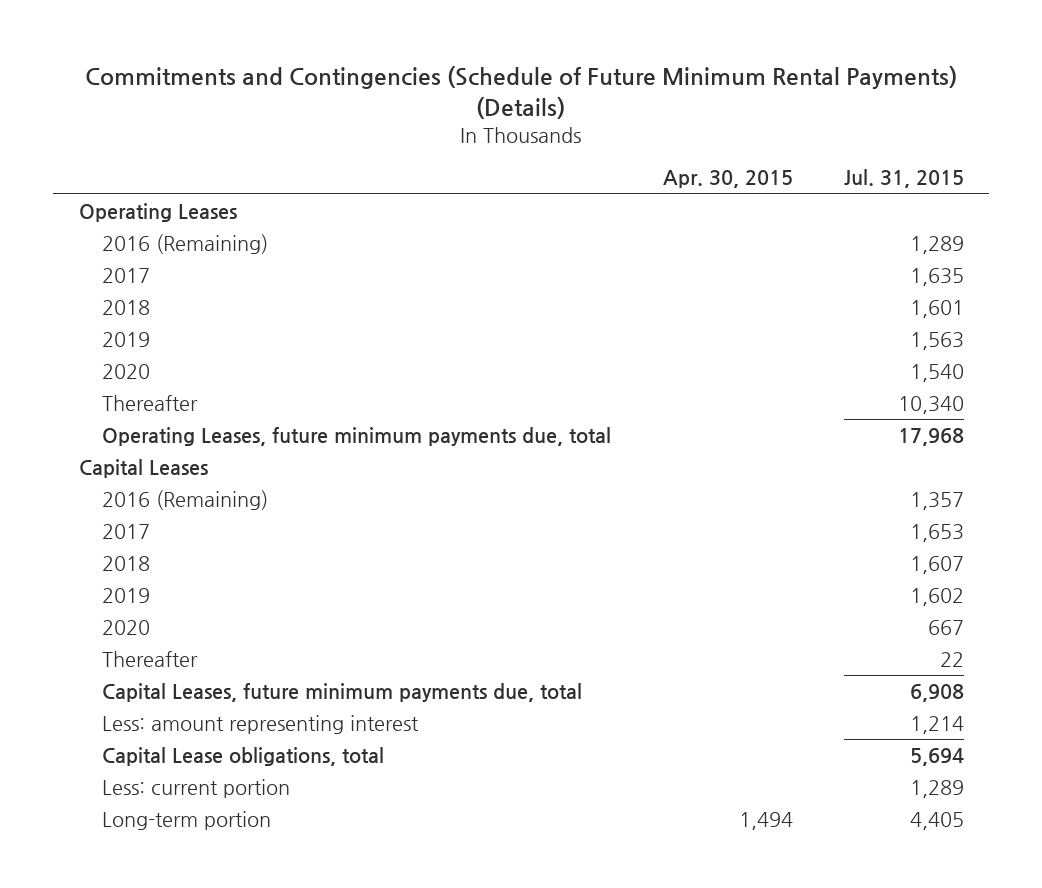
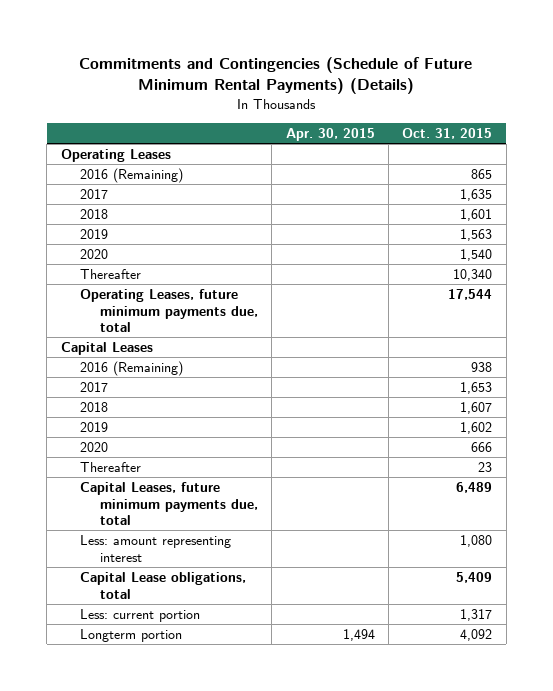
[843,169,964,189] Jul. 31, 2015 -> none
none -> [402,128,493,140] Oct. 31, 2015
[102,811,272,831] Long-term portion -> [80,628,183,642] Longterm portion

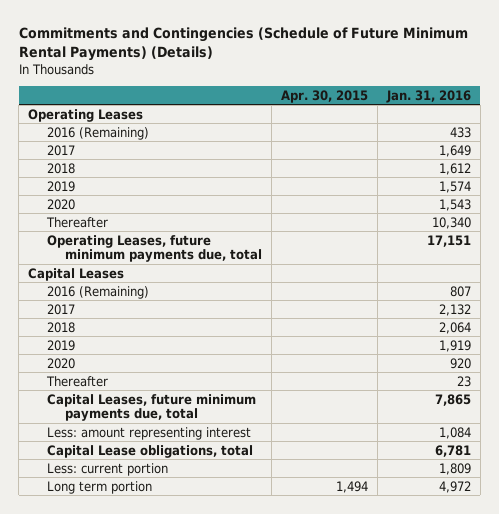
[402,128,493,140] Oct. 31, 2015 -> none
none -> [385,89,471,103] Jan. 31, 2016
[80,628,183,642] Longterm portion -> [46,480,152,494] Long term portion

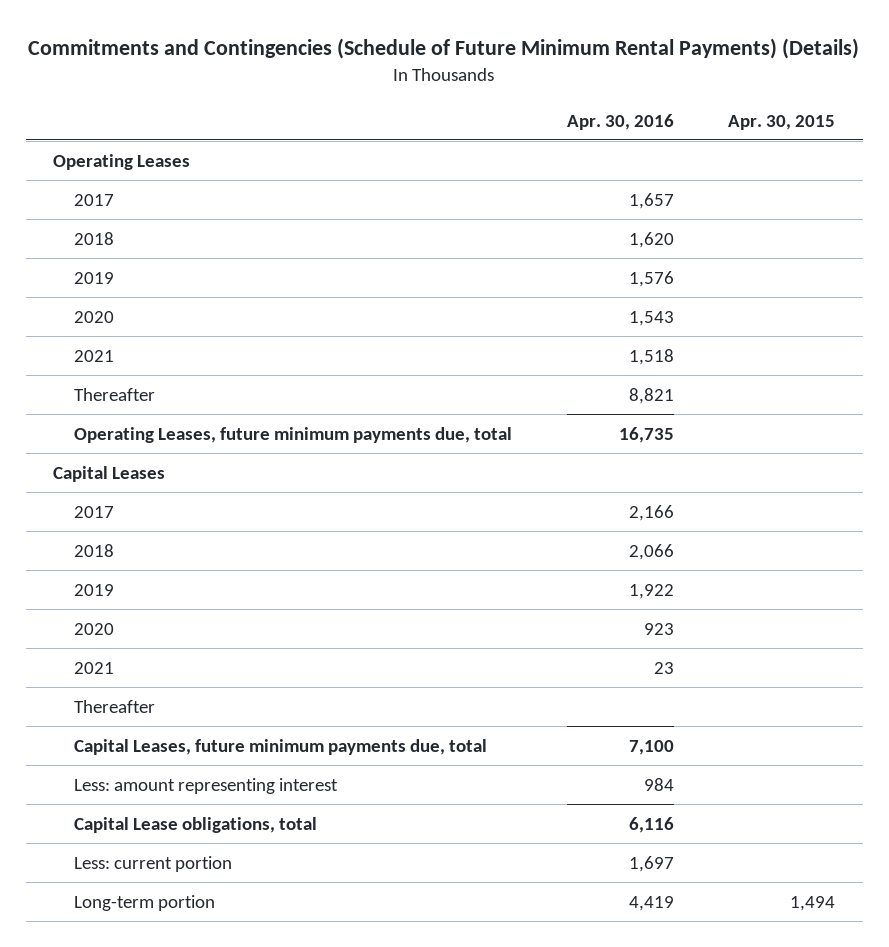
[385,89,471,103] Jan. 31, 2016 -> none
none -> [566,113,674,130] Apr. 30, 2016
[46,126,149,140] 2016 (Remaining) -> none
none -> [73,349,114,362] 2021
[46,285,149,299] 2016 (Remaining) -> none
none -> [73,661,114,674] 2021
[46,480,152,494] Long term portion -> [73,894,215,911] Long-term portion

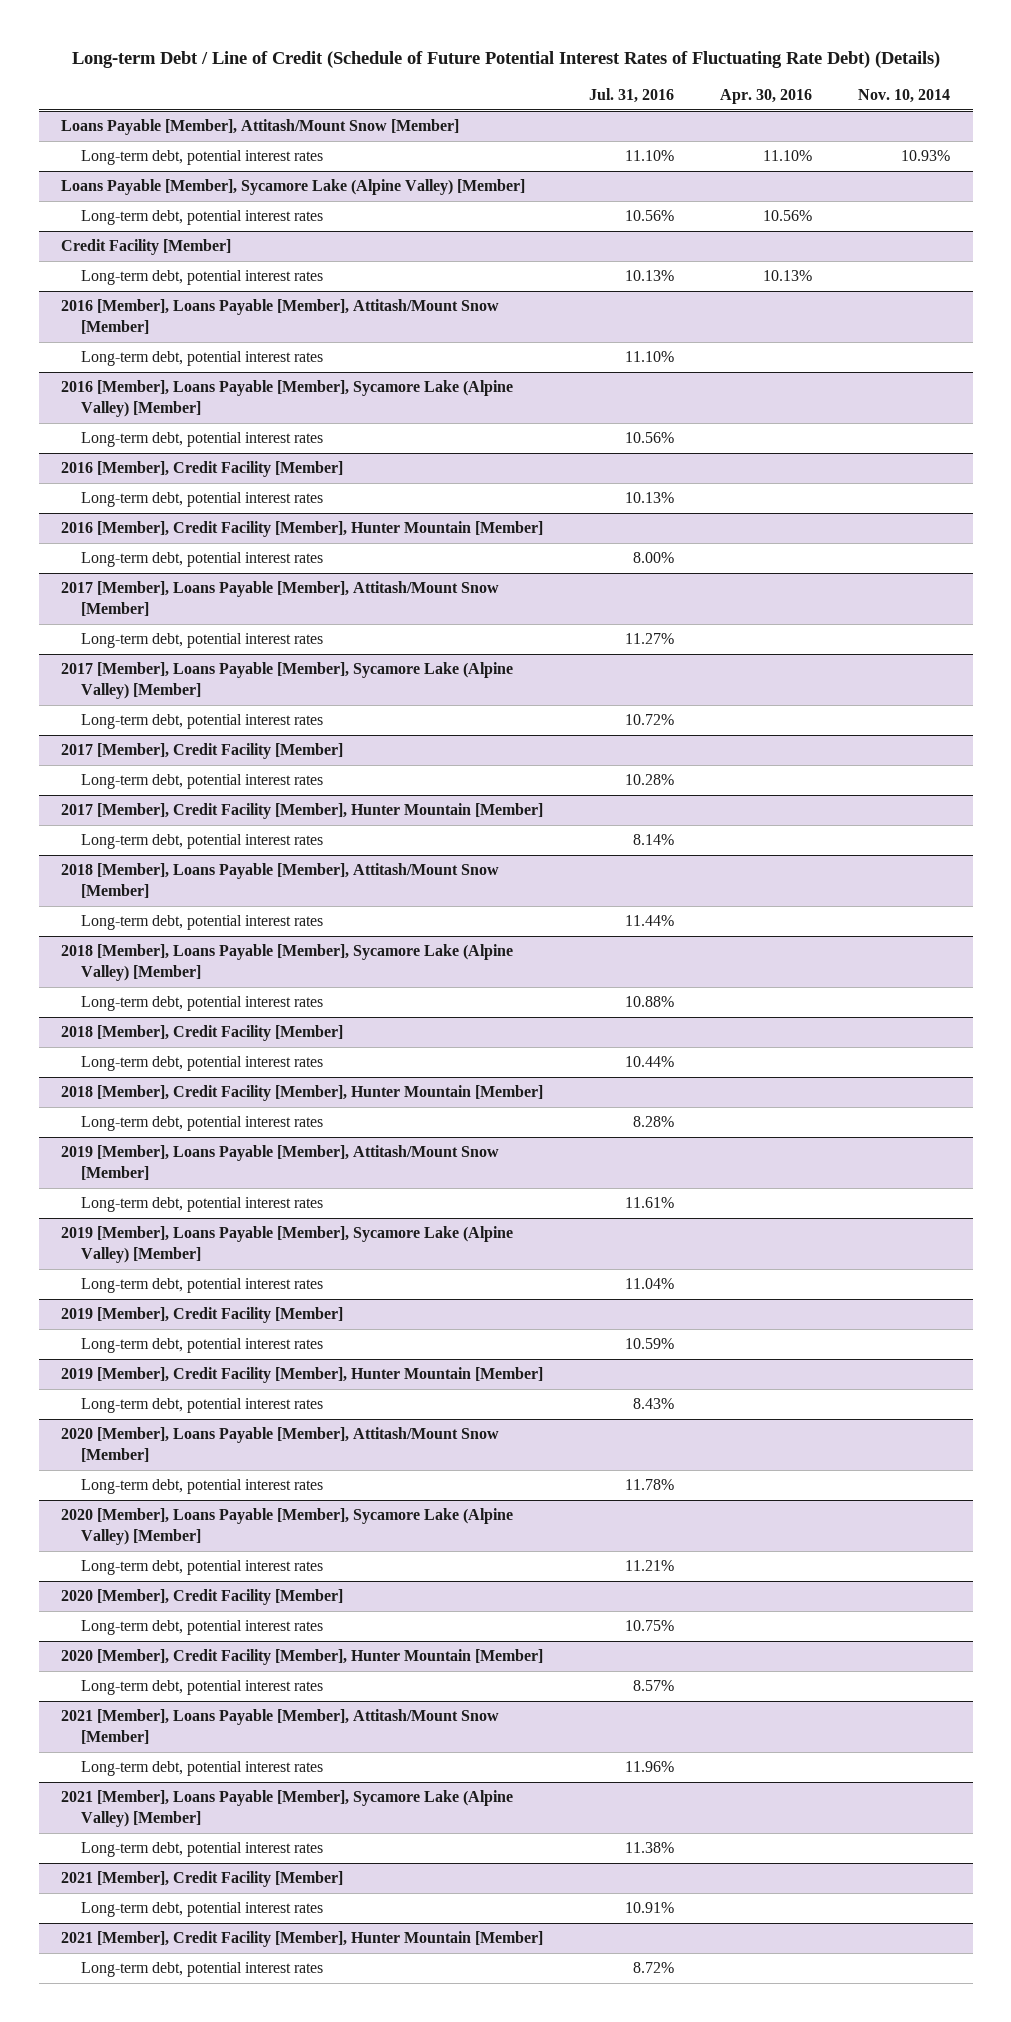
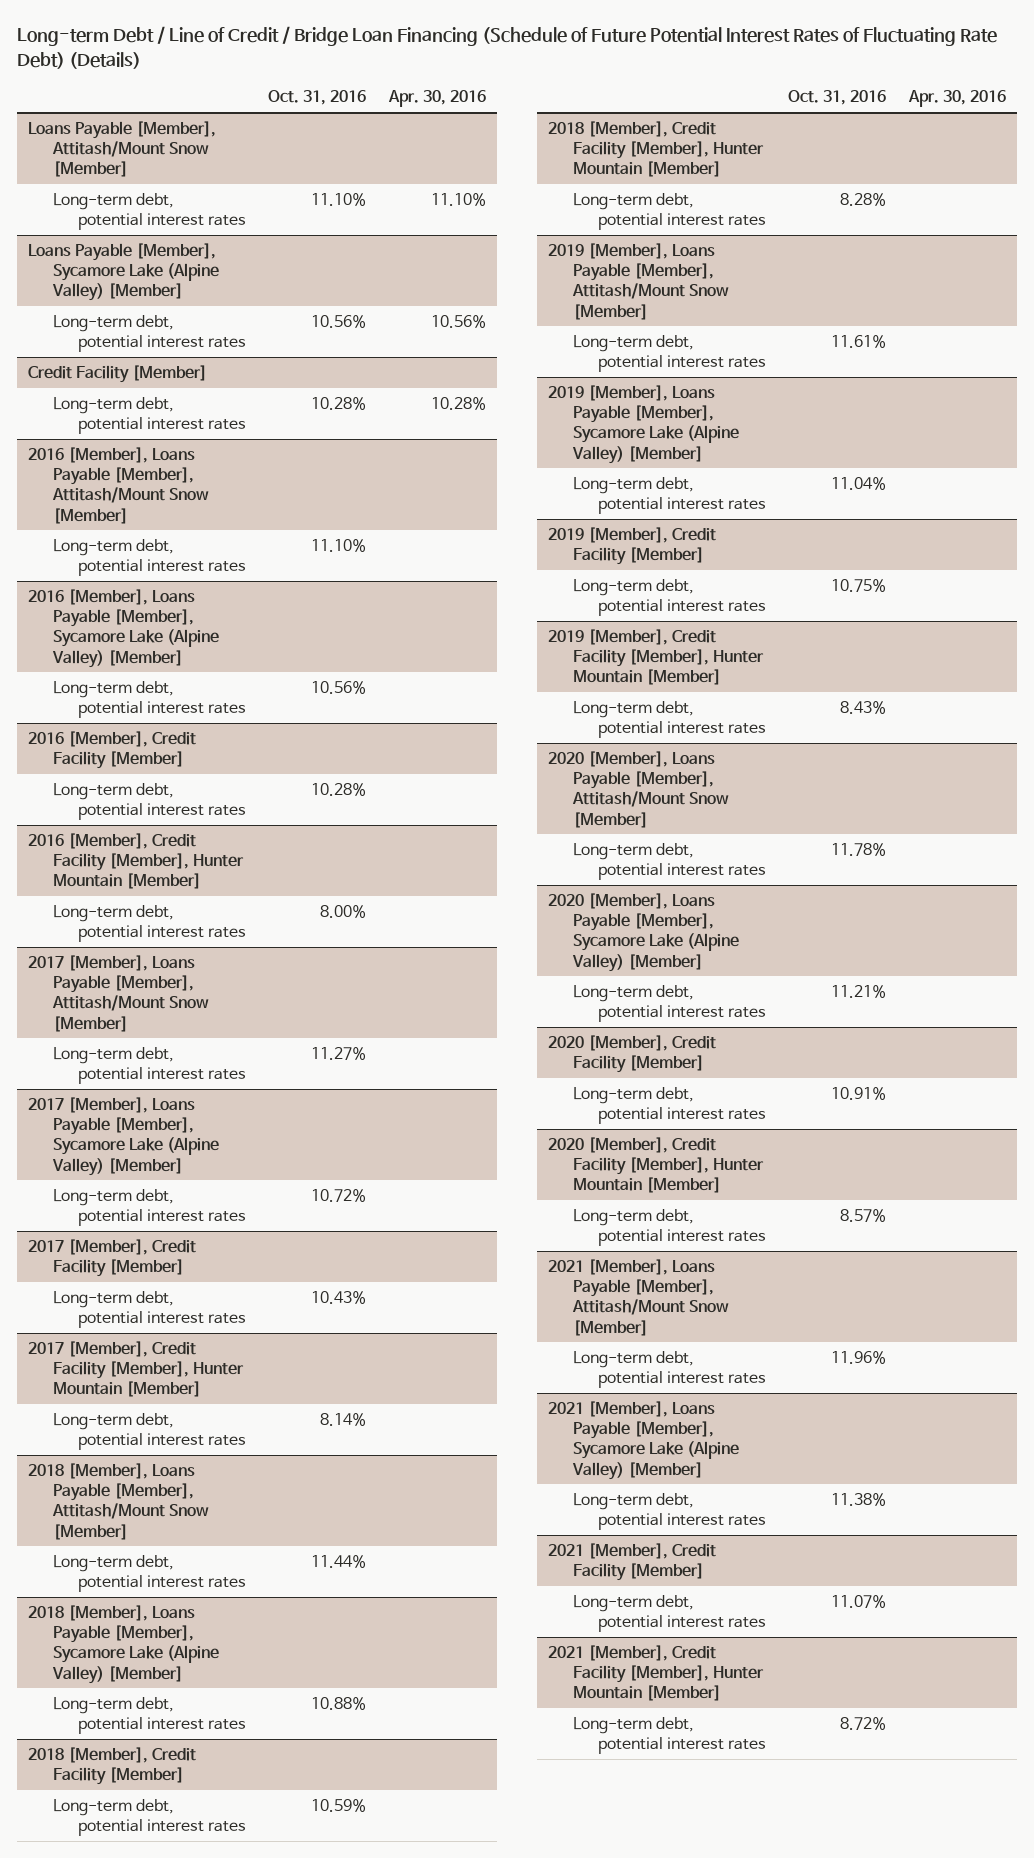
[71,50,940,68] Long-term Debt / Line of Credit (Schedule of Future Potential Interest Rates of Fluctuating Rate Debt) (Details) -> [16,26,997,69] Long-term Debt / Line of Credit / Bridge Loan Financing (Schedule of Future Potential Interest Rates of Fluctuating Rate Debt) (Details)
[589,88,675,104] Jul. 31, 2016 -> none
[857,89,950,104] Nov. 10, 2014 -> none
none -> [268,90,367,106] Oct. 31, 2016
[762,270,812,282] 10.13% -> [430,397,486,411] 10.28%

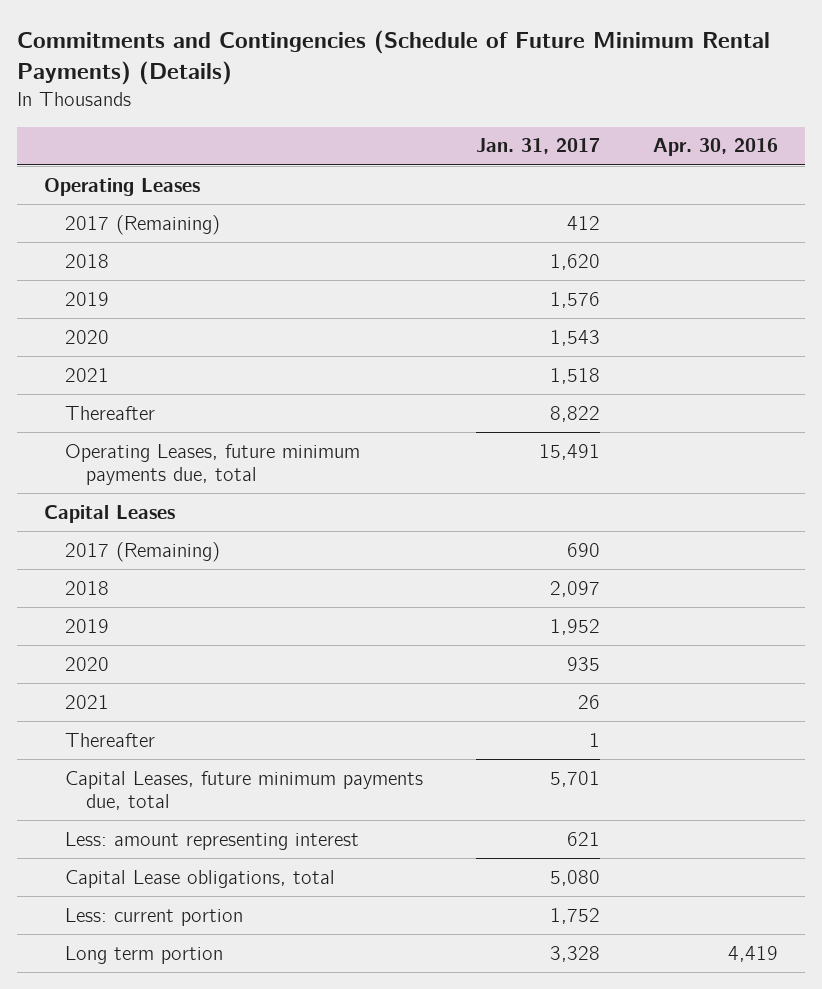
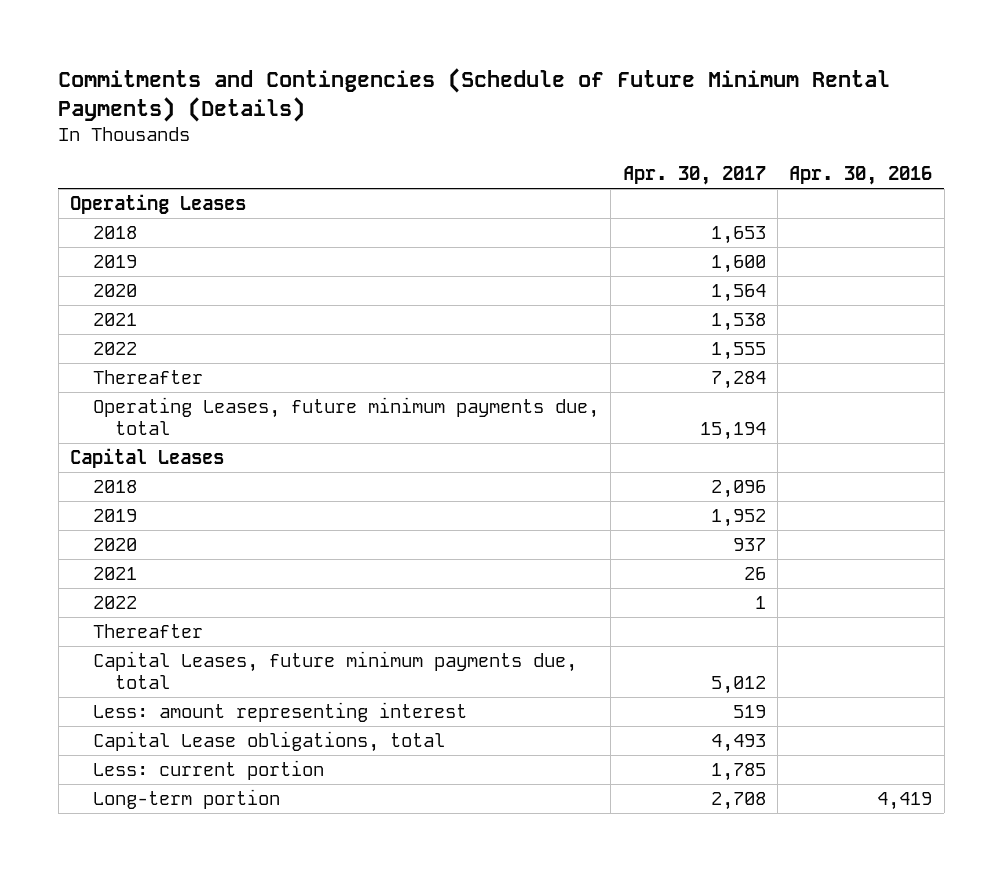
[476,138,601,155] Jan. 31, 2017 -> none
none -> [622,166,766,186] Apr. 30, 2017
[65,214,221,235] 2017 (Remaining) -> none
none -> [92,341,137,355] 2022
[65,541,221,562] 2017 (Remaining) -> none
none -> [92,595,137,609] 2022
[65,945,224,964] Long term portion -> [92,788,280,809] Long-term portion

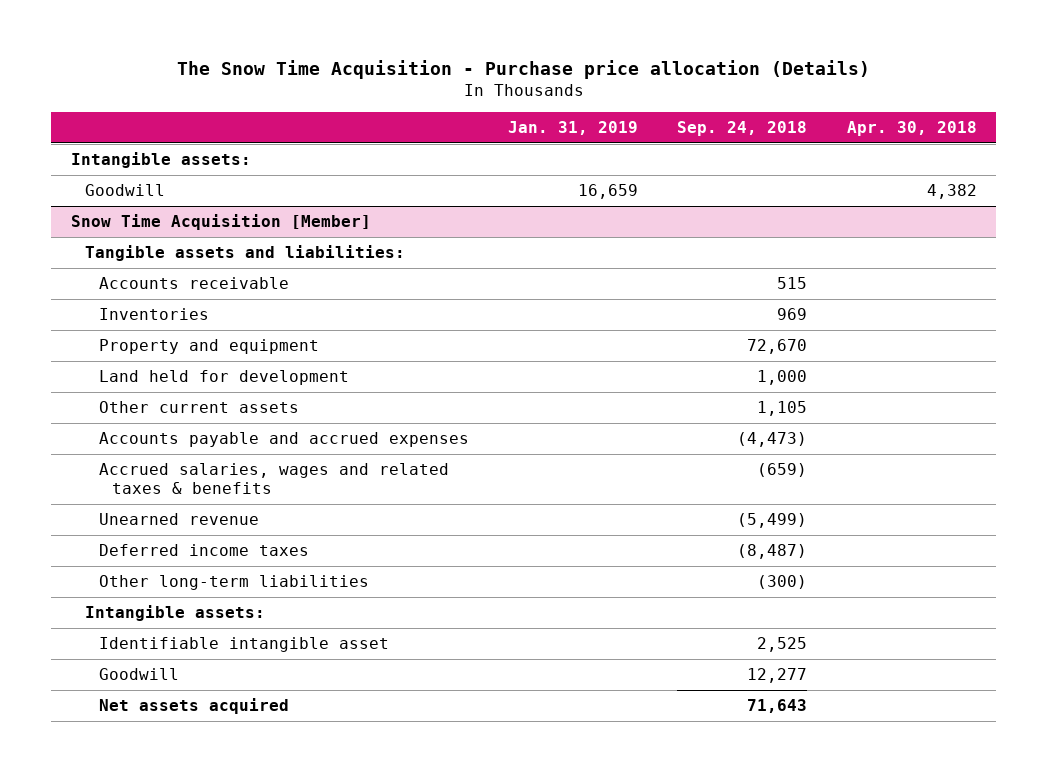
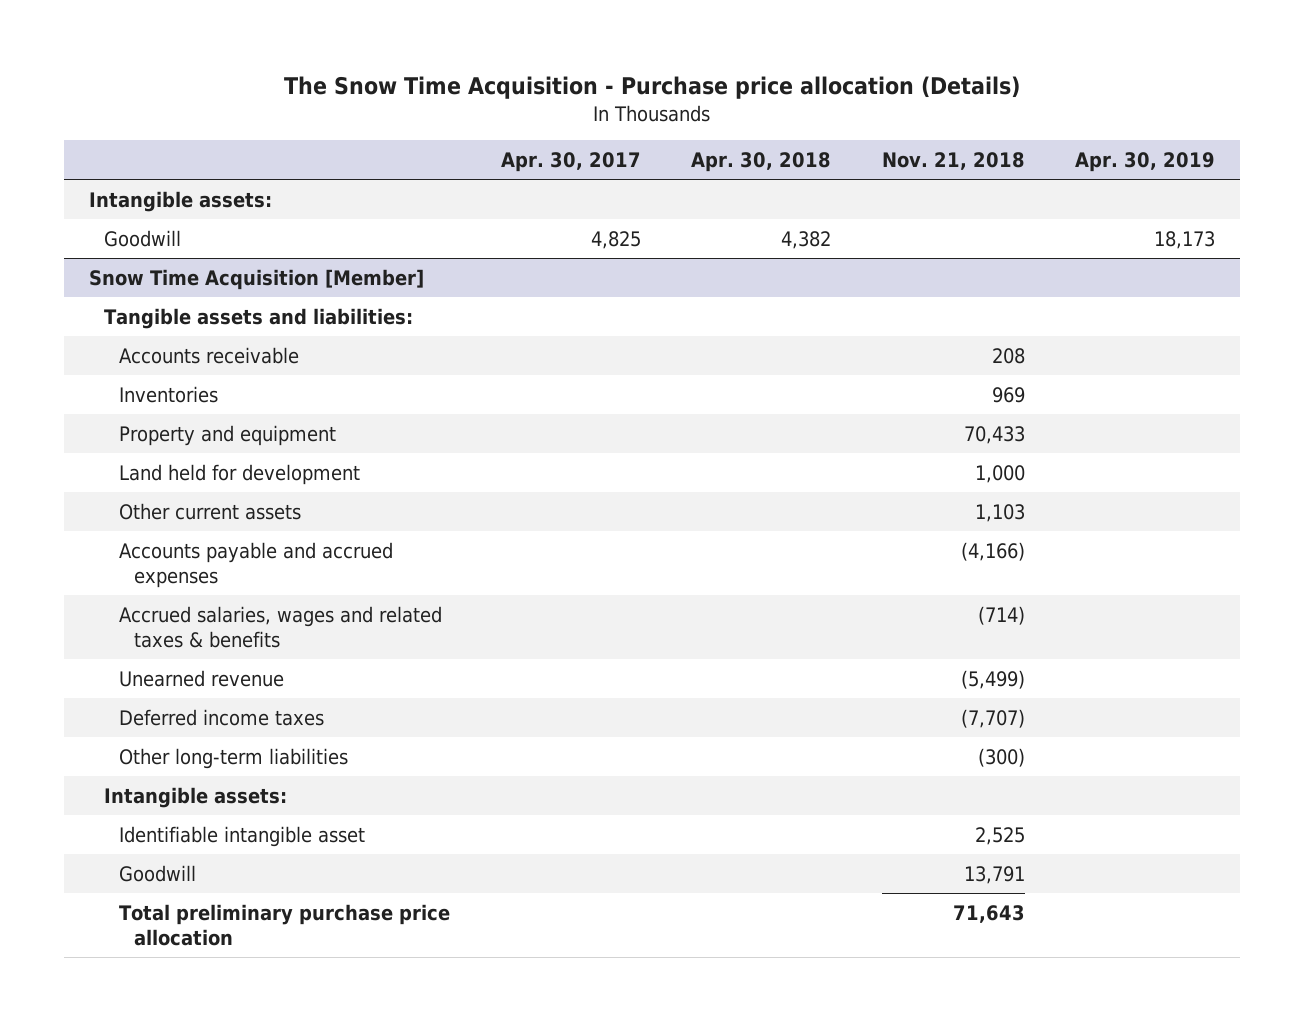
[507,121,638,136] Jan. 31, 2019 -> none
[677,121,808,137] Sep. 24, 2018 -> none
none -> [500,151,641,172] Apr. 30, 2017
none -> [881,151,1025,170] Nov. 21, 2018
none -> [1074,151,1215,172] Apr. 30, 2019
[98,698,289,715] Net assets acquired -> [119,903,451,946] Total preliminary purchase price allocation

